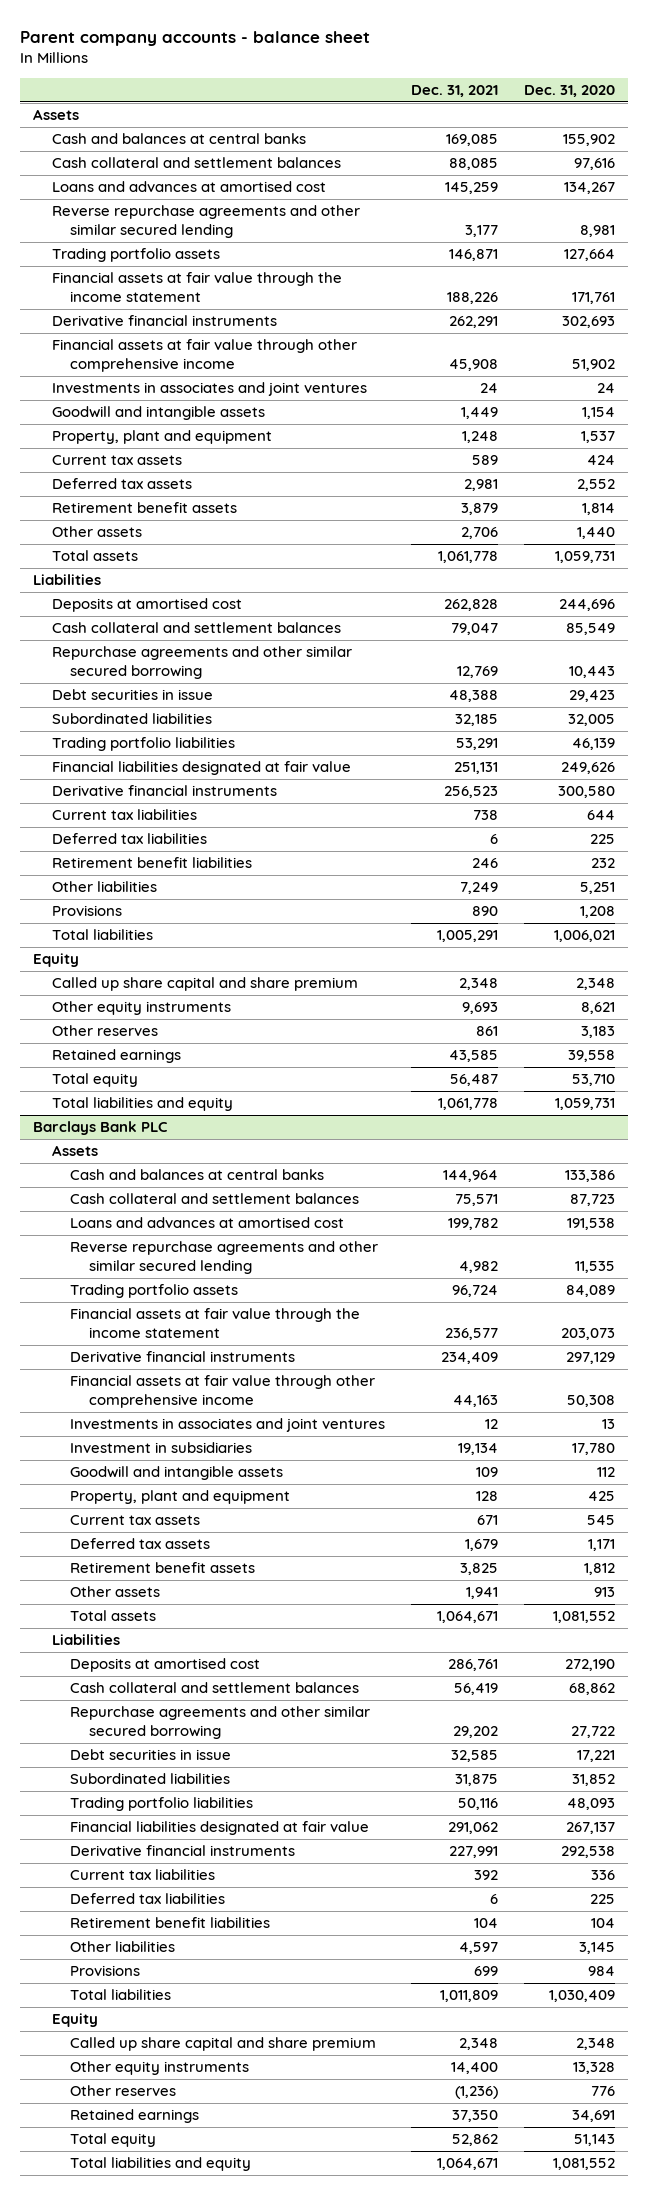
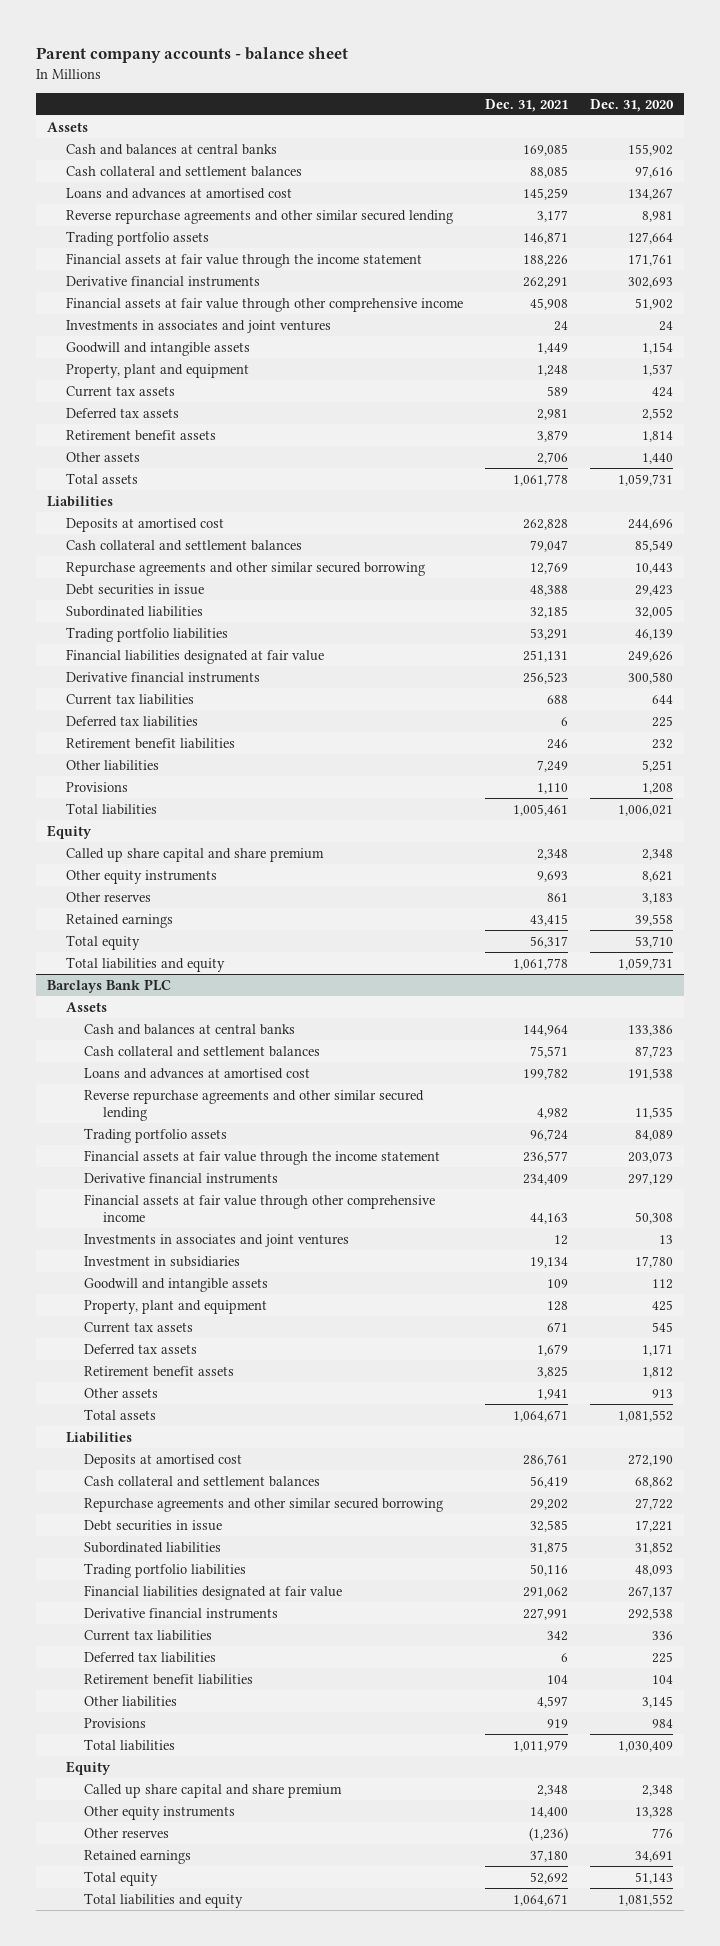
[473,810,499,821] 738 -> [546,694,568,704] 688
[472,906,499,917] 890 -> [536,782,568,794] 1,110
[437,930,499,943] 1,005,291 -> [512,803,568,816] 1,005,461
[449,1050,499,1063] 43,585 -> [529,913,568,926] 43,415
[450,1074,499,1087] 56,487 -> [529,935,568,948] 56,317
[474,1870,499,1881] 392 -> [546,1630,568,1641] 342
[474,1966,499,1977] 699 -> [546,1718,568,1728] 919
[440,1990,499,2003] 1,011,809 -> [512,1739,568,1752] 1,011,979
[452,2110,499,2123] 37,350 -> [529,1849,568,1862] 37,180
[452,2134,499,2147] 52,862 -> [529,1871,568,1884] 52,692

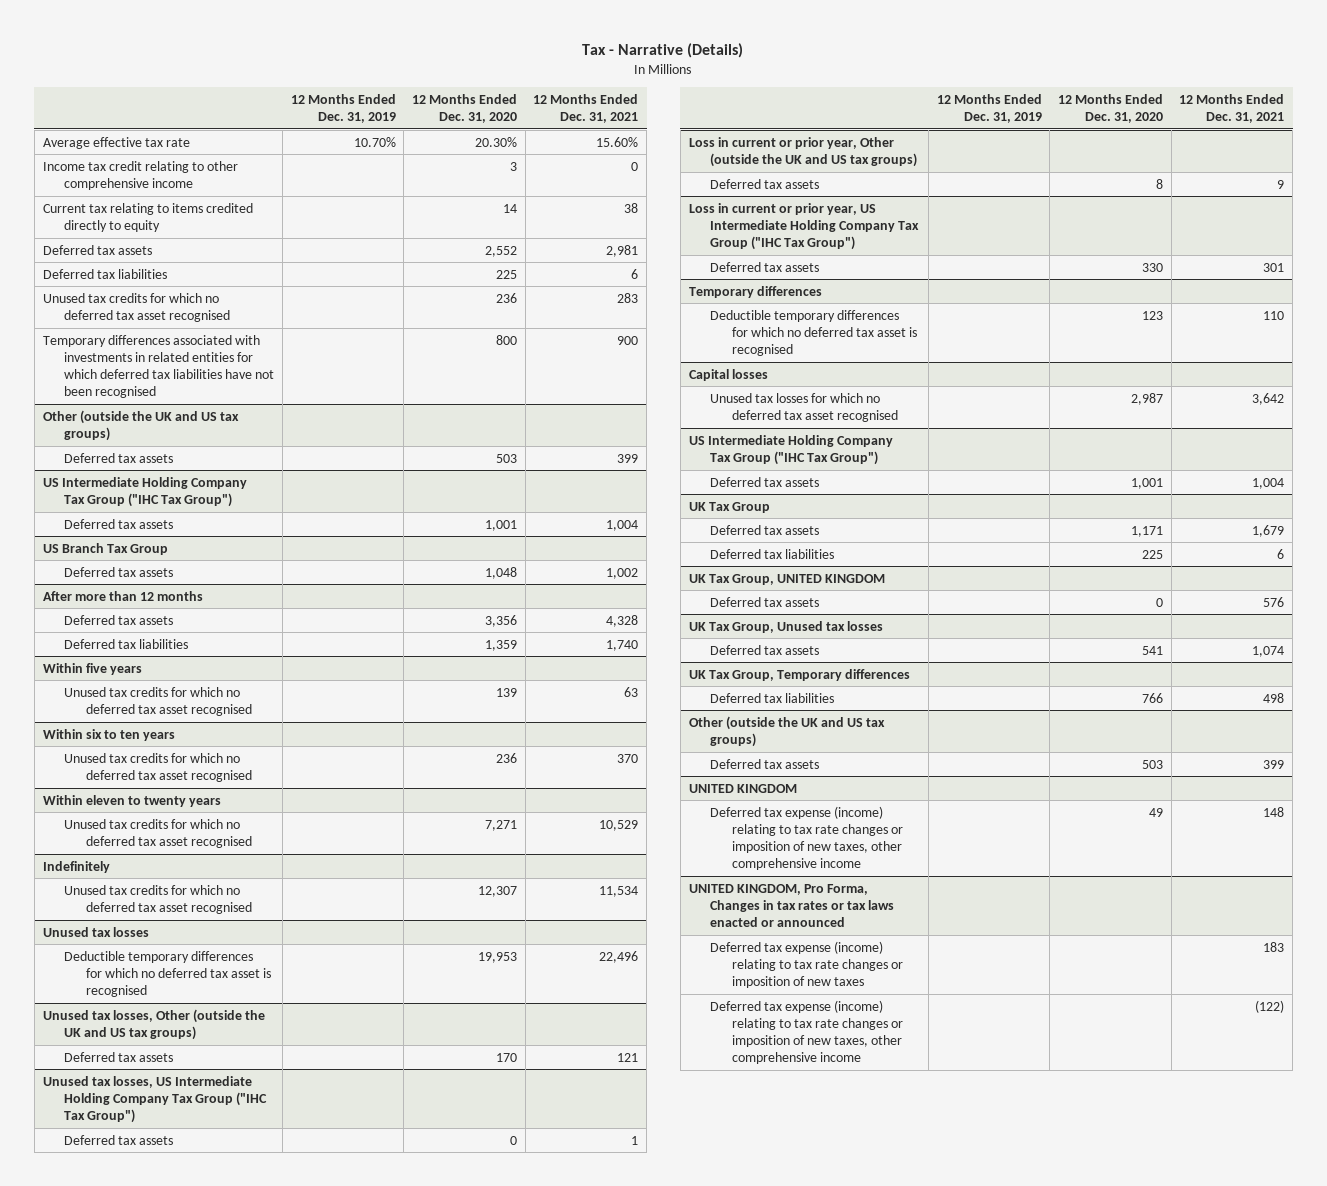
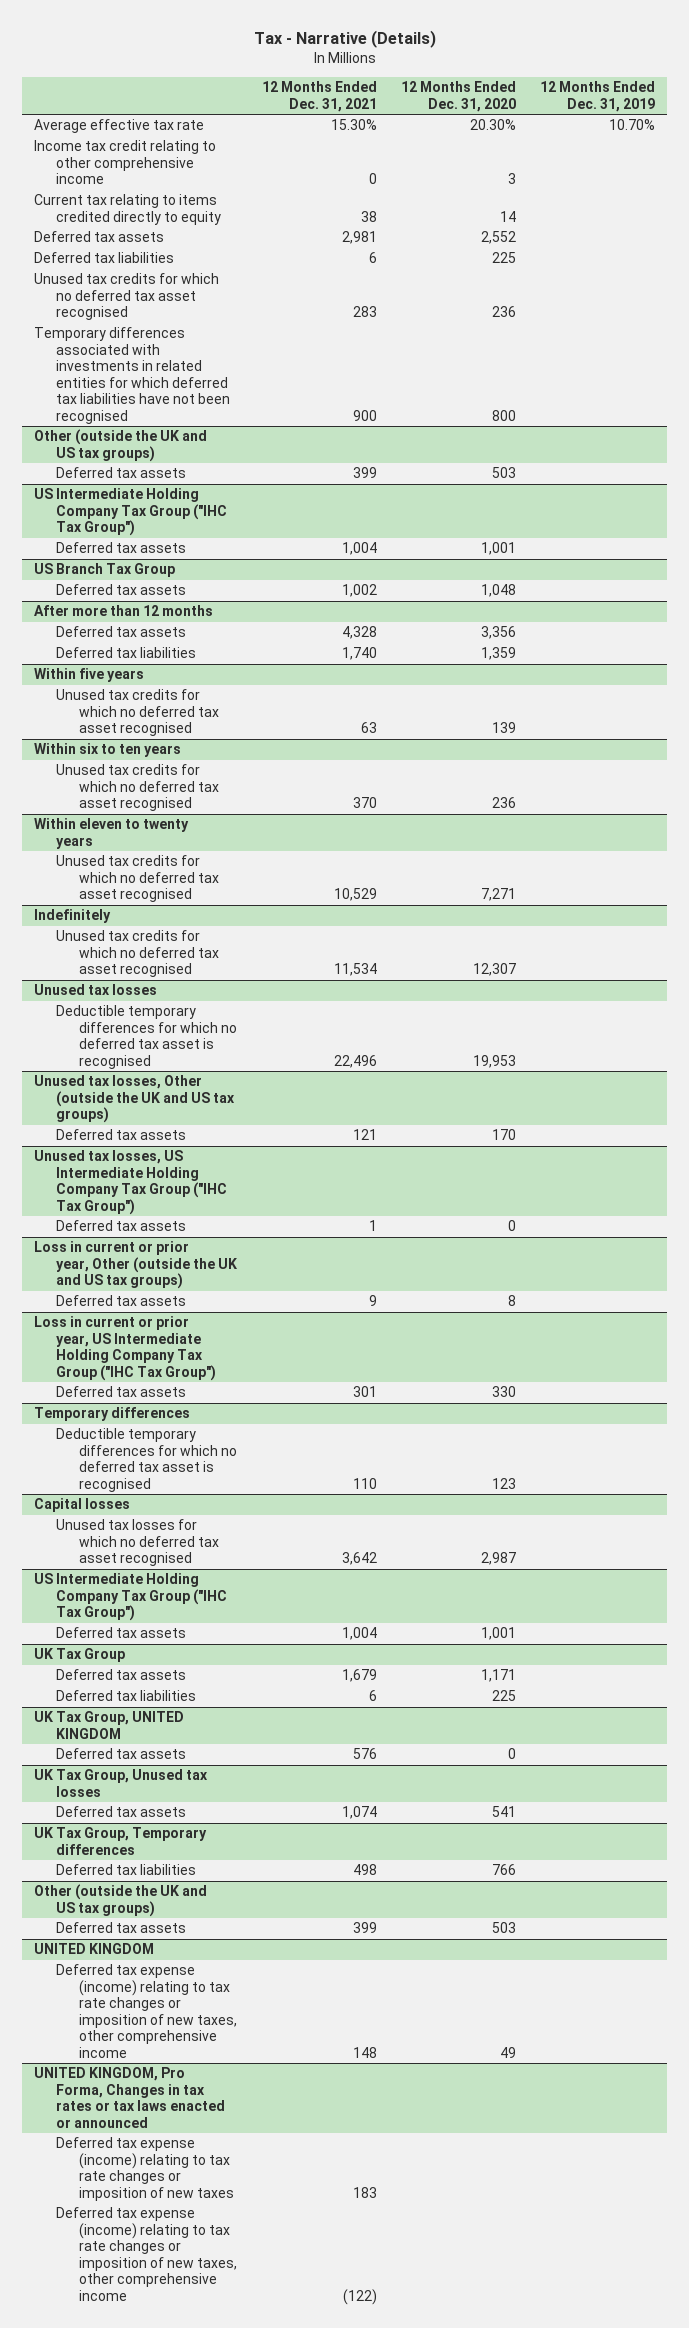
[596,136,639,147] 15.60% -> [330,119,377,131] 15.30%

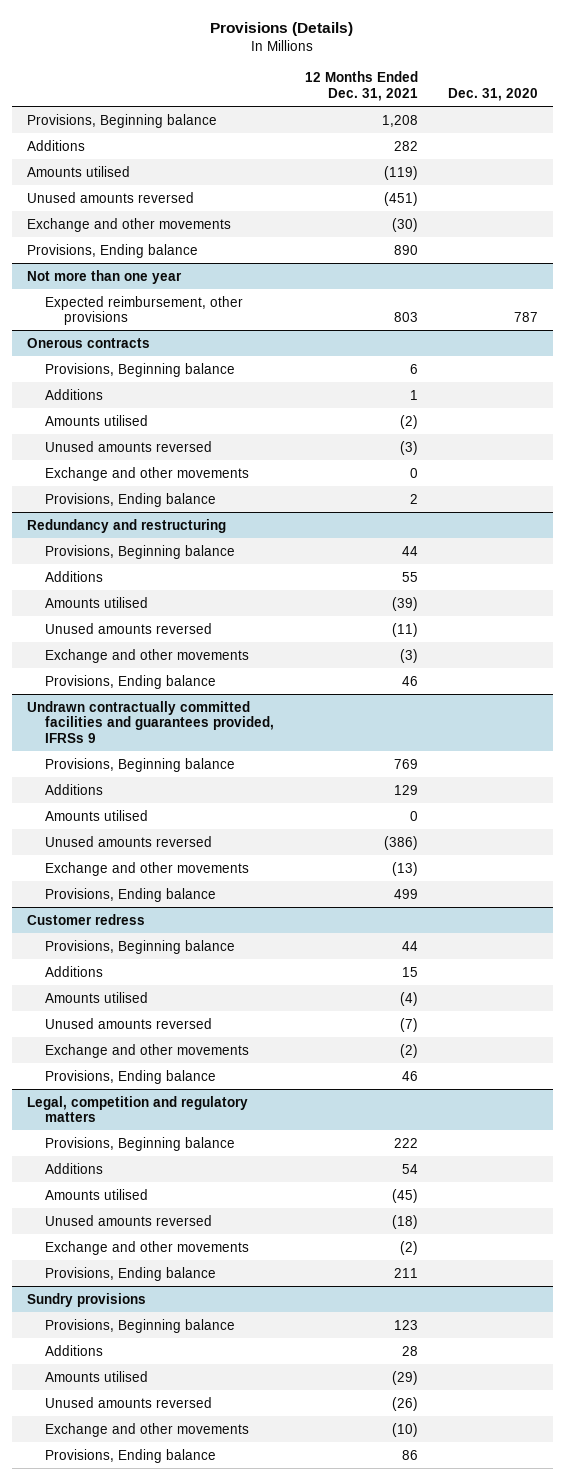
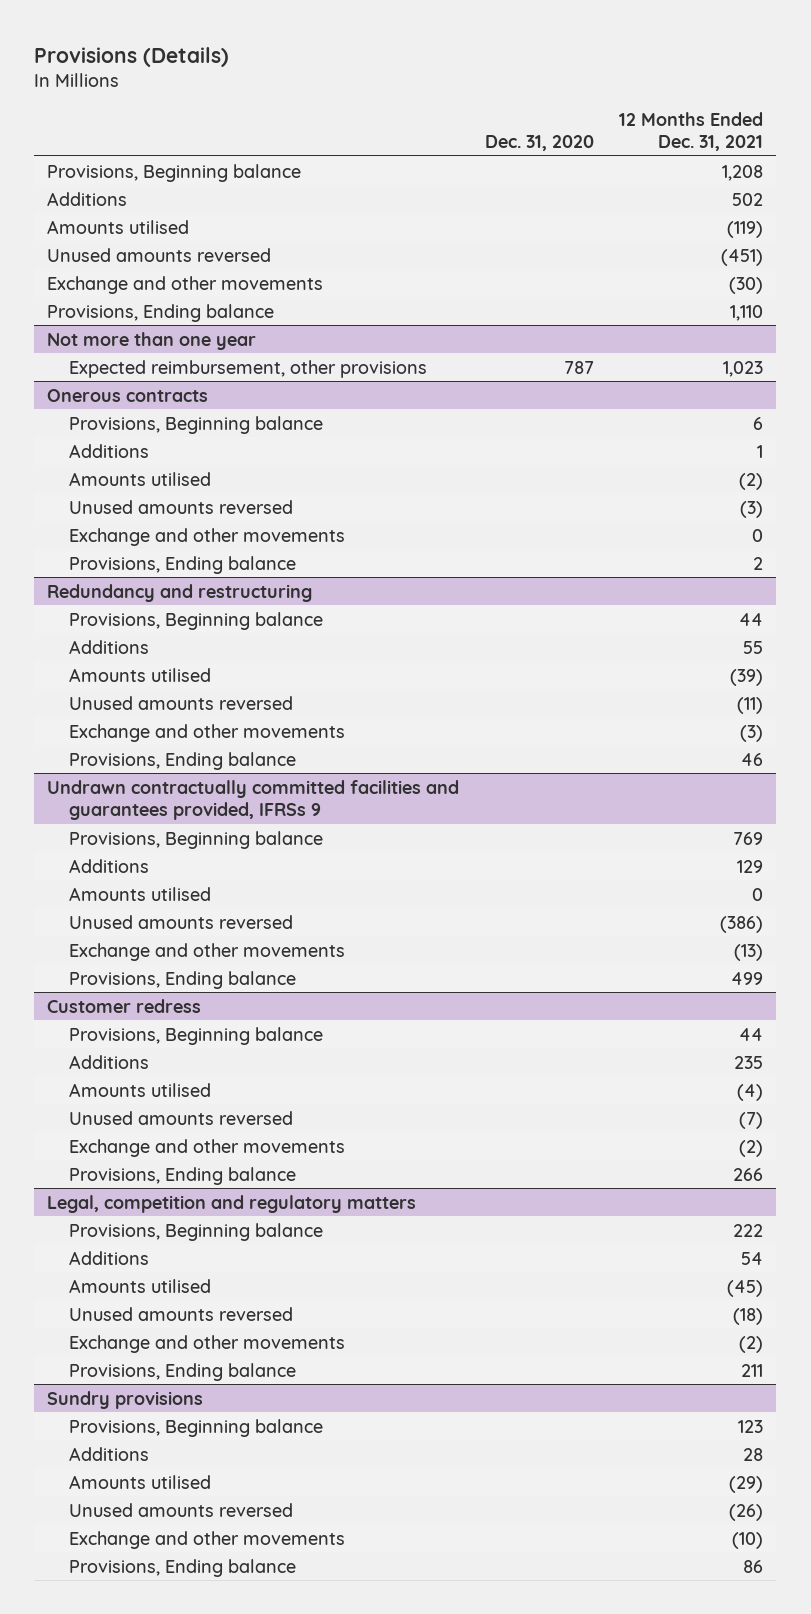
[393,140,418,151] 282 -> [732,192,764,206] 502
[393,244,418,255] 890 -> [730,304,764,321] 1,110
[393,312,418,323] 803 -> [723,360,764,377] 1,023
[401,966,418,977] 15 -> [734,1055,764,1069] 235
[401,1070,418,1081] 46 -> [733,1167,764,1181] 266

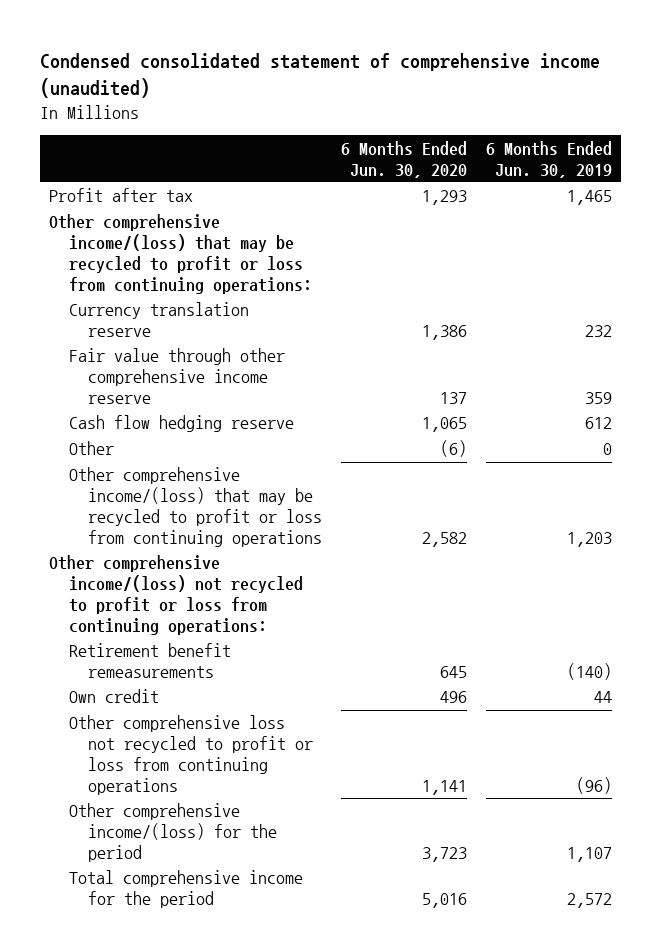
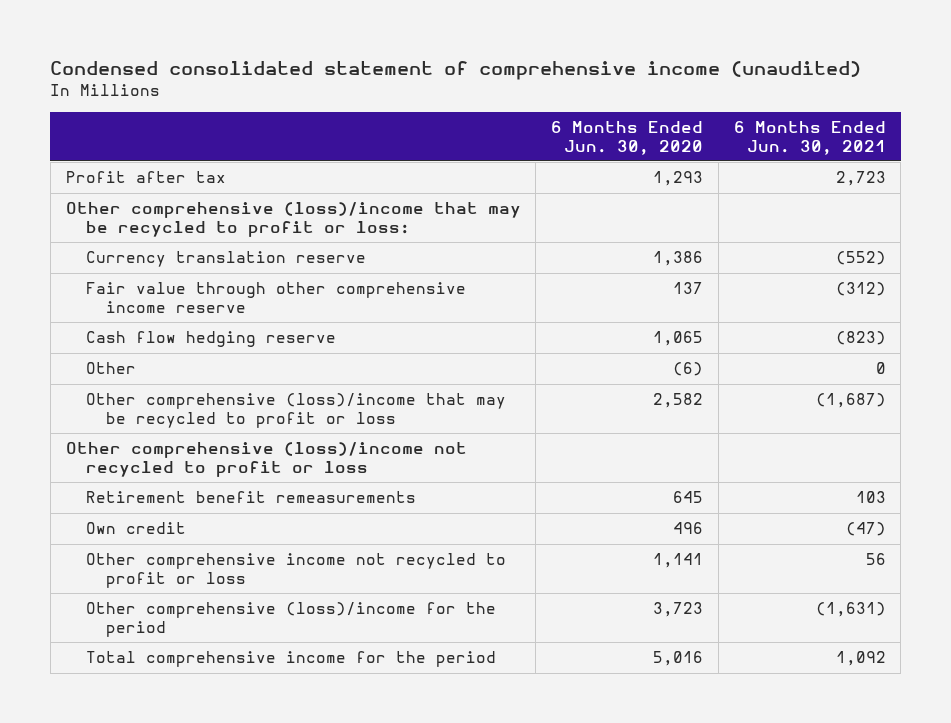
[485,140,612,178] 6 Months Ended Jun. 30, 2019 -> none
none -> [733,120,886,155] 6 Months Ended Jun. 30, 2021
[48,214,312,294] Other comprehensive income/(loss) that may be recycled to profit or loss from continuing operations: -> [65,202,521,237] Other comprehensive (loss)/income that may be recycled to profit or loss:
[68,467,323,547] Other comprehensive income/(loss) that may be recycled to profit or loss from continuing operations -> [85,393,506,428] Other comprehensive (loss)/income that may be recycled to profit or loss
[48,555,303,635] Other comprehensive income/(loss) not recycled to profit or loss from continuing operations: -> [65,442,467,477] Other comprehensive (loss)/income not recycled to profit or loss
[68,715,314,795] Other comprehensive loss not recycled to profit or loss from continuing operations -> [85,553,506,588] Other comprehensive income not recycled to profit or loss
[68,803,278,862] Other comprehensive income/(loss) for the period -> [85,602,496,637] Other comprehensive (loss)/income for the period

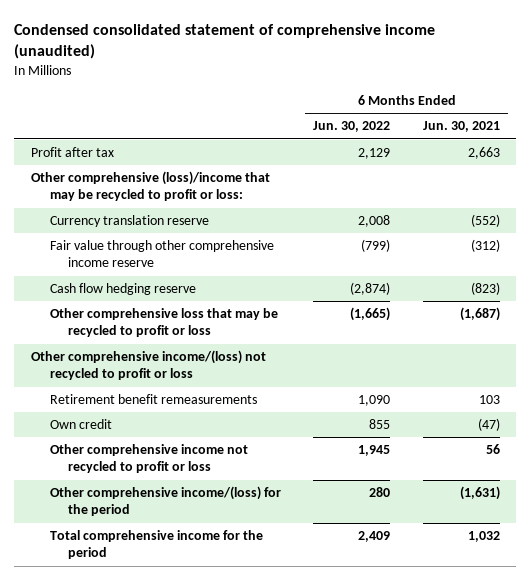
[551,120,704,155] 6 Months Ended Jun. 30, 2020 -> none
none -> [313,121,391,133] Jun. 30, 2022
[835,171,886,187] 2,723 -> [467,147,500,160] 2,663
[85,362,136,375] Other -> none
[85,393,506,428] Other comprehensive (loss)/income that may be recycled to profit or loss -> [49,308,278,338] Other comprehensive loss that may be recycled to profit or loss
[65,442,467,477] Other comprehensive (loss)/income not recycled to profit or loss -> [30,350,266,381] Other comprehensive income/(loss) not recycled to profit or loss
[85,602,496,637] Other comprehensive (loss)/income for the period -> [49,486,281,517] Other comprehensive income/(loss) for the period
[835,651,886,667] 1,092 -> [467,531,500,543] 1,032

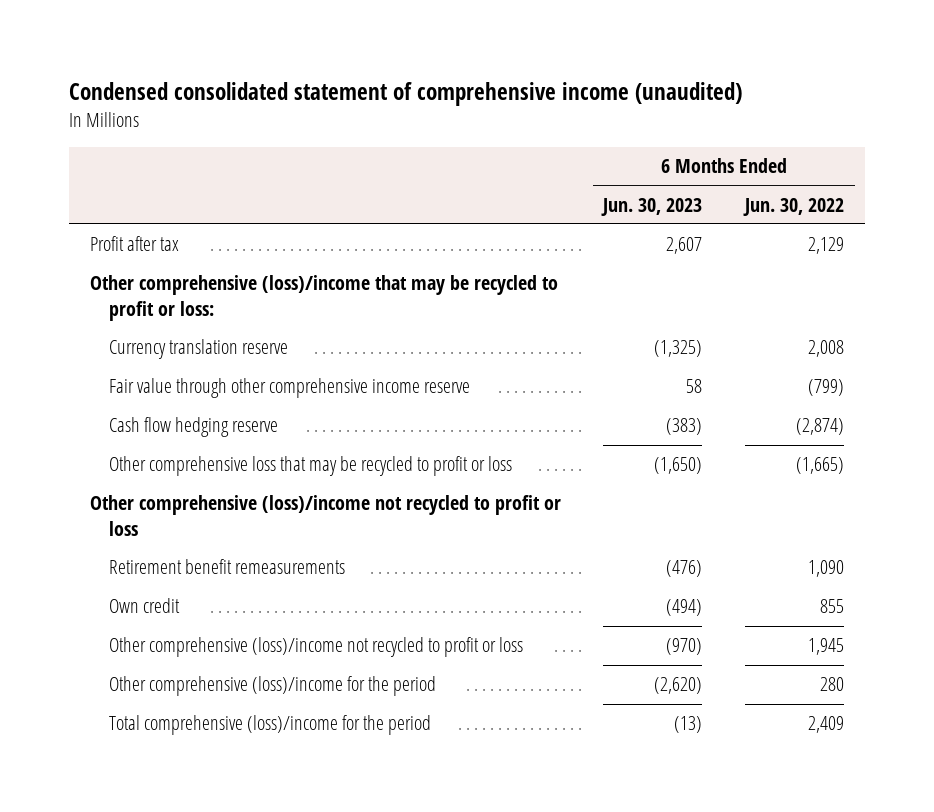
[422,121,500,133] Jun. 30, 2021 -> none
none -> [601,197,703,216] Jun. 30, 2023
[30,350,266,381] Other comprehensive income/(loss) not recycled to profit or loss -> [89,495,561,536] Other comprehensive (loss)/income not recycled to profit or loss
[49,444,248,474] Other comprehensive income not recycled to profit or loss -> [108,637,523,658] Other comprehensive (loss)/income not recycled to profit or loss
[49,486,281,517] Other comprehensive income/(loss) for the period -> [108,676,436,697] Other comprehensive (loss)/income for the period
[49,530,263,560] Total comprehensive income for the period -> [108,715,431,736] Total comprehensive (loss)/income for the period

